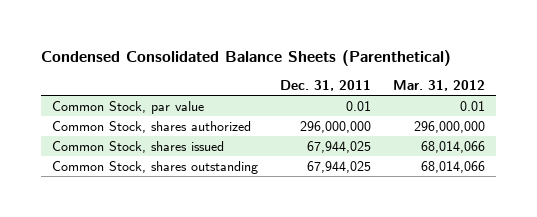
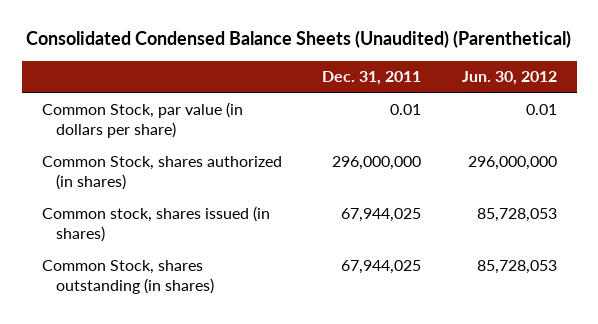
[40,49,451,66] Condensed Consolidated Balance Sheets (Parenthetical) -> [26,30,572,49] Consolidated Condensed Balance Sheets (Unaudited) (Parenthetical)
[392,80,485,92] Mar. 31, 2012 -> none
none -> [461,71,557,86] Jun. 30, 2012
[51,100,204,114] Common Stock, par value -> [41,102,243,139] Common Stock, par value (in dollars per share)
[51,120,251,133] Common Stock, shares authorized -> [41,156,282,191] Common Stock, shares authorized (in shares)
[51,140,224,153] Common Stock, shares issued -> [41,206,270,243] Common stock, shares issued (in shares)
[51,160,258,174] Common Stock, shares outstanding -> [41,260,215,295] Common Stock, shares outstanding (in shares)

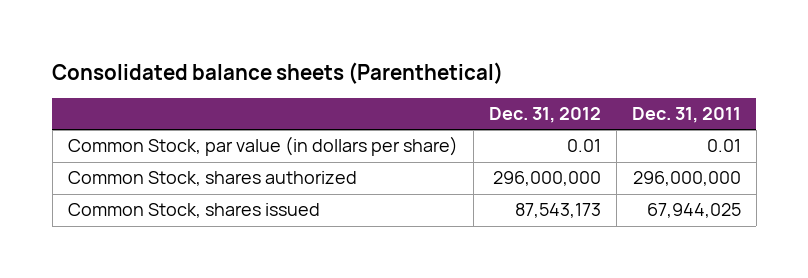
[26,30,572,49] Consolidated Condensed Balance Sheets (Unaudited) (Parenthetical) -> [52,61,504,84] Consolidated balance sheets (Parenthetical)
[461,71,557,86] Jun. 30, 2012 -> none
none -> [488,106,601,123] Dec. 31, 2012
[41,260,215,295] Common Stock, shares outstanding (in shares) -> none
[41,156,282,191] Common Stock, shares authorized (in shares) -> [67,171,357,187] Common Stock, shares authorized
[41,206,270,243] Common stock, shares issued (in shares) -> [67,203,320,219] Common Stock, shares issued

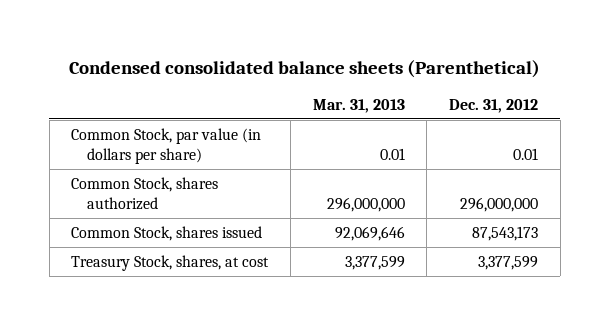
[52,61,504,84] Consolidated balance sheets (Parenthetical) -> [68,59,540,78] Condensed consolidated balance sheets (Parenthetical)
[631,106,741,123] Dec. 31, 2011 -> none
none -> [312,98,405,113] Mar. 31, 2013
none -> [71,254,270,271] Treasury Stock, shares, at cost

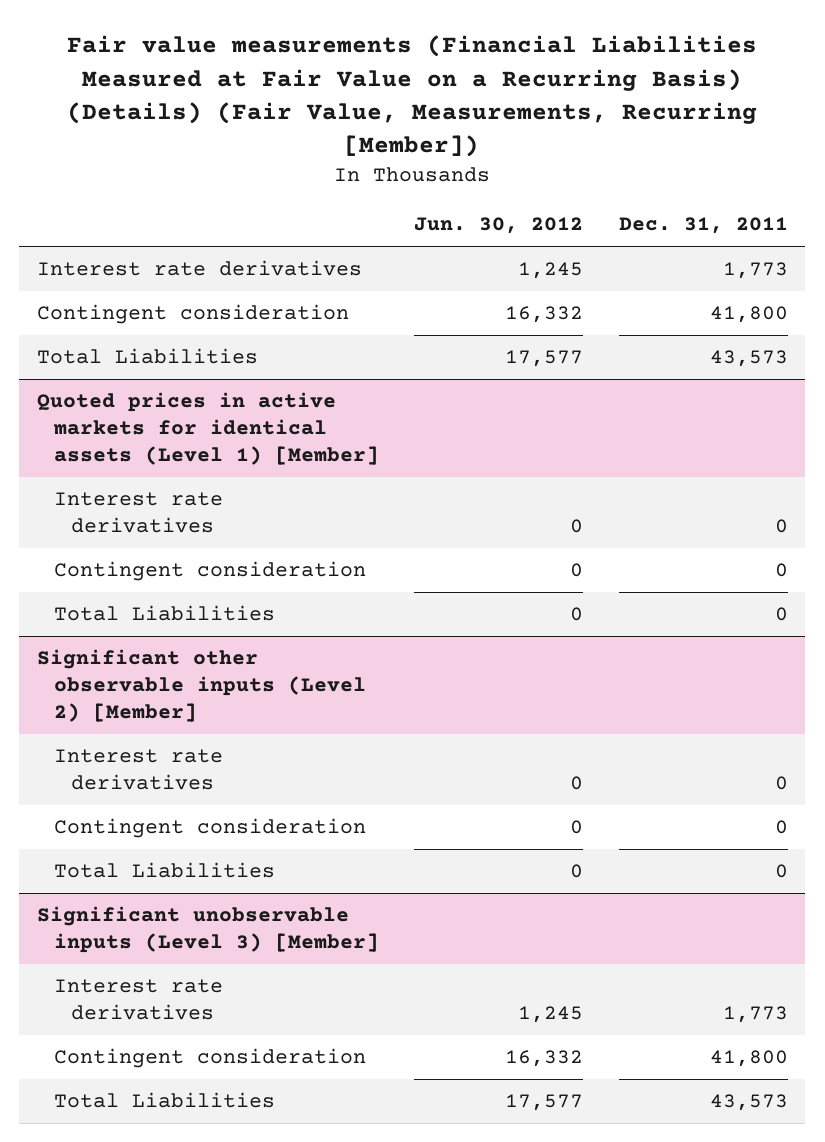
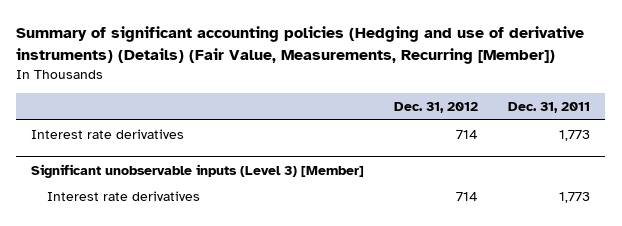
[67,35,758,158] Fair value measurements (Financial Liabilities Measured at Fair Value on a Recurring Basis) (Details) (Fair Value, Measurements, Recurring [Member]) -> [16,25,585,64] Summary of significant accounting policies (Hedging and use of derivative instruments) (Details) (Fair Value, Measurements, Recurring [Member])
[414,217,584,235] Jun. 30, 2012 -> none
none -> [394,102,479,114] Dec. 31, 2012
[36,304,349,325] Contingent consideration -> none
[36,348,258,365] Total Liabilities -> none
[36,392,379,466] Quoted prices in active markets for identical assets (Level 1) [Member] -> none
[53,492,223,534] Interest rate derivatives -> none
[53,561,366,582] Contingent consideration -> none
[53,605,275,622] Total Liabilities -> none
[36,649,366,723] Significant other observable inputs (Level 2) [Member] -> none
[53,749,223,791] Interest rate derivatives -> none
[53,818,366,839] Contingent consideration -> none
[53,862,275,879] Total Liabilities -> none
[53,1048,366,1069] Contingent consideration -> none
[53,1092,275,1109] Total Liabilities -> none

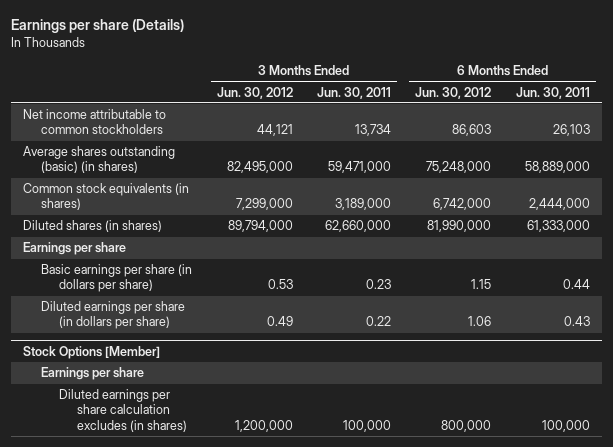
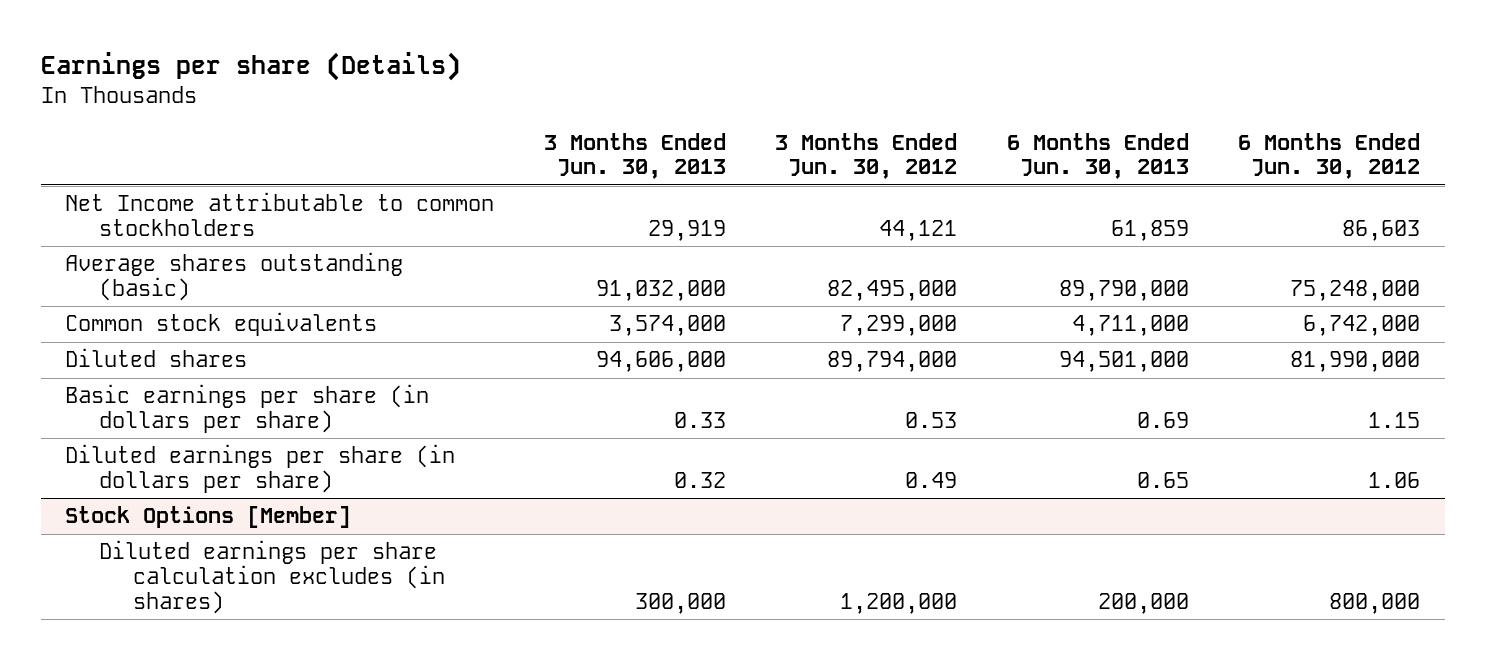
[317,86,392,99] Jun. 30, 2011 -> none
[515,86,590,99] Jun. 30, 2011 -> none
none -> [543,132,726,180] 3 Months Ended Jun. 30, 2013
none -> [1006,132,1189,180] 6 Months Ended Jun. 30, 2013
[23,242,127,256] Earnings per share -> none
[23,109,167,135] Net income attributable to common stockholders -> [65,192,495,237] Net Income attributable to common stockholders
[23,146,176,174] Average shares outstanding (basic) (in shares) -> [65,252,404,302] Average shares outstanding (basic)
[23,183,190,211] Common stock equivalents (in shares) -> [65,312,378,337] Common stock equivalents
[23,220,163,233] Diluted shares (in shares) -> [65,348,248,368] Diluted shares
[41,367,145,381] Earnings per share -> none

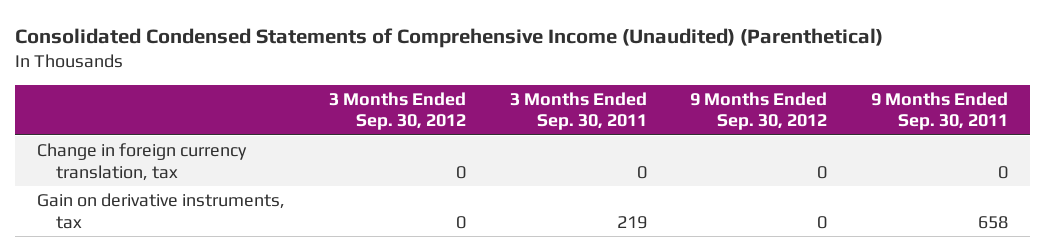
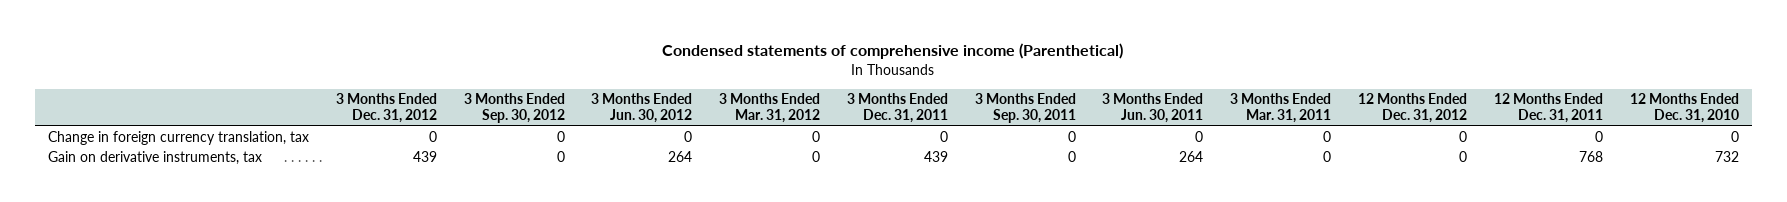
[14,27,883,48] Consolidated Condensed Statements of Comprehensive Income (Unaudited) (Parenthetical) -> [662,43,1124,60] Condensed statements of comprehensive income (Parenthetical)
[690,91,828,131] 9 Months Ended Sep. 30, 2012 -> none
[871,91,1009,131] 9 Months Ended Sep. 30, 2011 -> none
none -> [335,93,437,124] 3 Months Ended Dec. 31, 2012
none -> [591,93,693,124] 3 Months Ended Jun. 30, 2012
none -> [719,93,821,124] 3 Months Ended Mar. 31, 2012
none -> [846,93,948,124] 3 Months Ended Dec. 31, 2011
none -> [1102,93,1204,124] 3 Months Ended Jun. 30, 2011
none -> [1230,93,1332,124] 3 Months Ended Mar. 31, 2011
none -> [1358,93,1468,124] 12 Months Ended Dec. 31, 2012
none -> [1493,93,1603,124] 12 Months Ended Dec. 31, 2011
none -> [1629,93,1739,124] 12 Months Ended Dec. 31, 2010
[616,215,647,229] 219 -> [1067,151,1076,163] 0

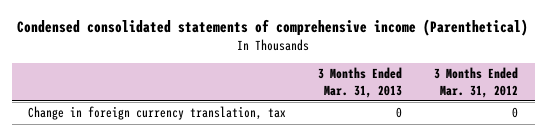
[662,43,1124,60] Condensed statements of comprehensive income (Parenthetical) -> [17,19,529,37] Condensed consolidated statements of comprehensive income (Parenthetical)
[335,93,437,124] 3 Months Ended Dec. 31, 2012 -> none
[463,93,565,124] 3 Months Ended Sep. 30, 2012 -> none
[591,93,693,124] 3 Months Ended Jun. 30, 2012 -> none
[846,93,948,124] 3 Months Ended Dec. 31, 2011 -> none
[974,93,1076,124] 3 Months Ended Sep. 30, 2011 -> none
[1102,93,1204,124] 3 Months Ended Jun. 30, 2011 -> none
[1230,93,1332,124] 3 Months Ended Mar. 31, 2011 -> none
[1358,93,1468,124] 12 Months Ended Dec. 31, 2012 -> none
[1493,93,1603,124] 12 Months Ended Dec. 31, 2011 -> none
[1629,93,1739,124] 12 Months Ended Dec. 31, 2010 -> none
none -> [318,66,403,98] 3 Months Ended Mar. 31, 2013
[47,151,262,166] Gain on derivative instruments, tax -> none

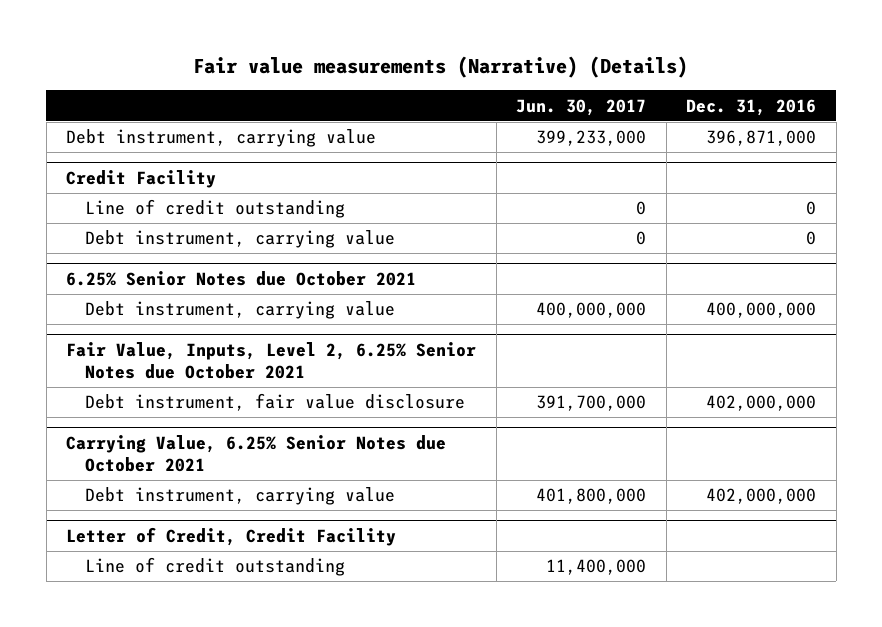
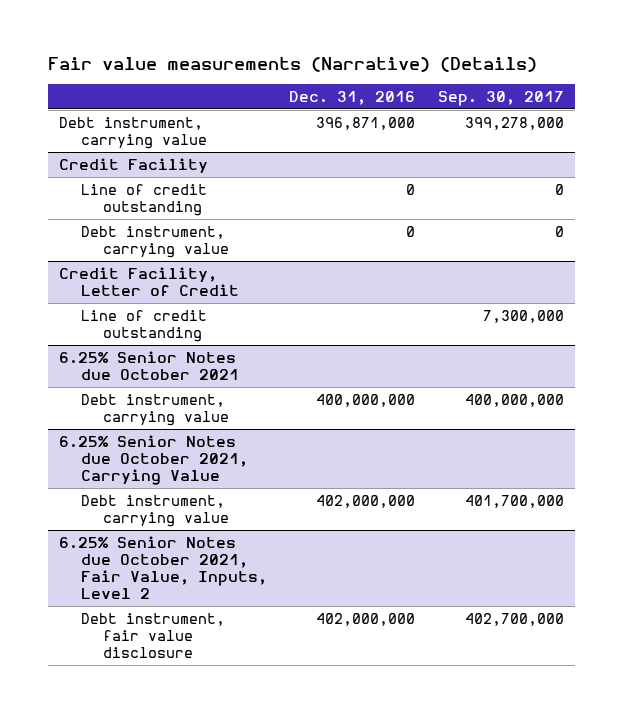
[516,98,647,116] Jun. 30, 2017 -> none
none -> [437,91,564,107] Sep. 30, 2017
none -> [58,266,239,296] Credit Facility, Letter of Credit
none -> [80,309,207,342] Line of credit outstanding
[66,342,477,379] Fair Value, Inputs, Level 2, 6.25% Senior Notes due October 2021 -> none
[85,393,466,412] Debt instrument, fair value disclosure -> none
[66,435,447,472] Carrying Value, 6.25% Senior Notes due October 2021 -> [58,434,248,486] 6.25% Senior Notes due October 2021, Carrying Value
[66,527,397,547] Letter of Credit, Credit Facility -> none
[85,557,346,577] Line of credit outstanding -> none
none -> [58,535,267,600] 6.25% Senior Notes due October 2021, Fair Value, Inputs, Level 2
none -> [80,612,225,659] Debt instrument, fair value disclosure

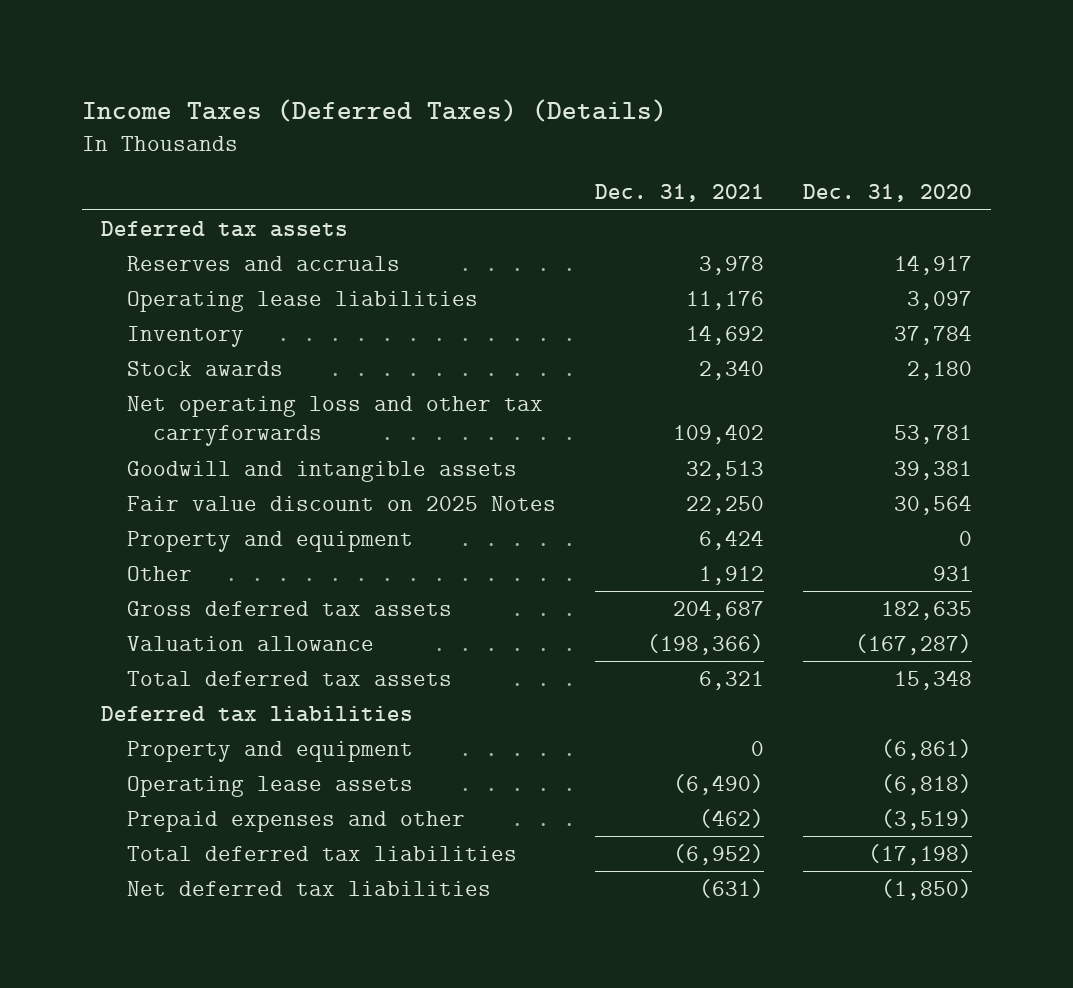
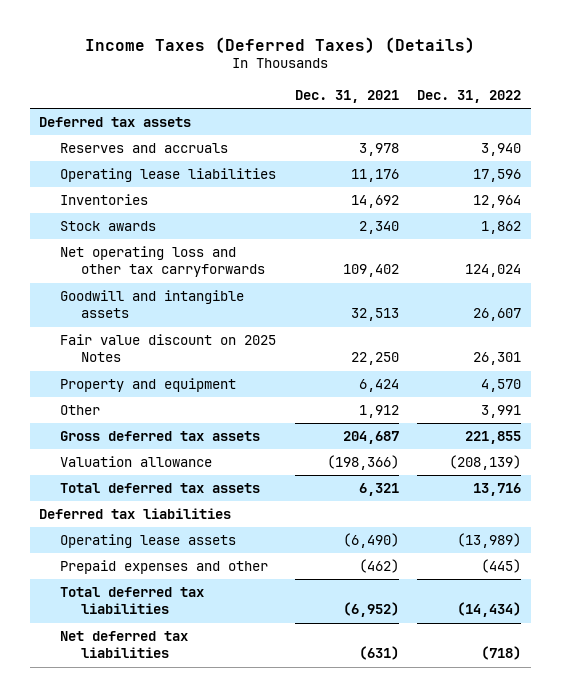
[802,184,972,203] Dec. 31, 2020 -> none
none -> [417,89,522,103] Dec. 31, 2022
[127,325,245,347] Inventory -> [60,194,149,206] Inventories
[127,740,414,762] Property and equipment -> none

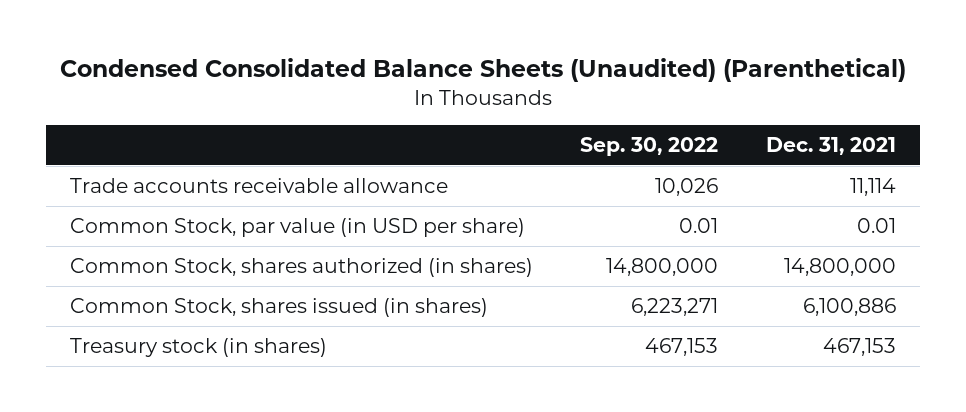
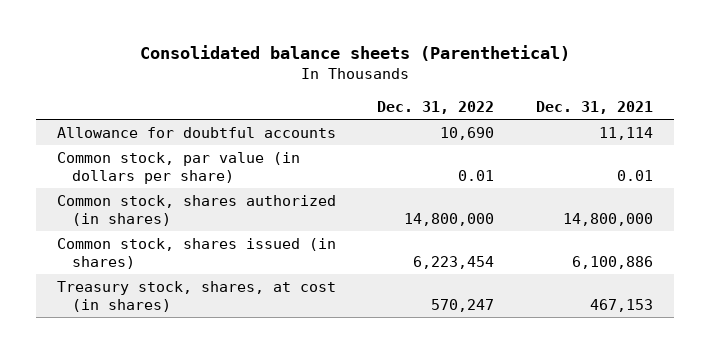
[59,58,906,83] Condensed Consolidated Balance Sheets (Unaudited) (Parenthetical) -> [139,44,570,61] Consolidated balance sheets (Parenthetical)
[580,137,719,157] Sep. 30, 2022 -> none
none -> [377,101,495,115] Dec. 31, 2022
[69,177,448,193] Trade accounts receivable allowance -> [56,127,336,139] Allowance for doubtful accounts
[69,217,525,237] Common Stock, par value (in USD per share) -> [56,152,300,184] Common stock, par value (in dollars per share)
[69,257,533,277] Common Stock, shares authorized (in shares) -> [56,195,336,226] Common stock, shares authorized (in shares)
[69,297,488,317] Common Stock, shares issued (in shares) -> [56,238,336,269] Common stock, shares issued (in shares)
[69,337,327,357] Treasury stock (in shares) -> [56,281,336,312] Treasury stock, shares, at cost (in shares)

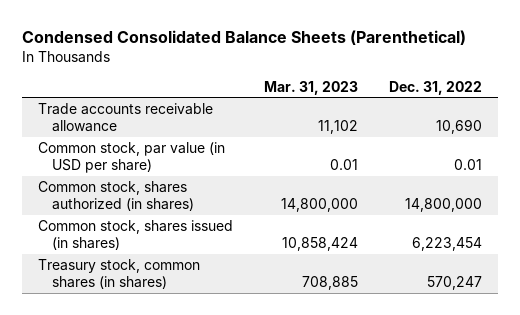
[139,44,570,61] Consolidated balance sheets (Parenthetical) -> [21,30,466,46] Condensed Consolidated Balance Sheets (Parenthetical)
[535,101,653,115] Dec. 31, 2021 -> none
none -> [264,80,359,95] Mar. 31, 2023
[56,127,336,139] Allowance for doubtful accounts -> [37,102,213,133] Trade accounts receivable allowance
[56,152,300,184] Common stock, par value (in dollars per share) -> [37,141,225,174] Common stock, par value (in USD per share)
[56,281,336,312] Treasury stock, shares, at cost (in shares) -> [37,258,200,290] Treasury stock, common shares (in shares)

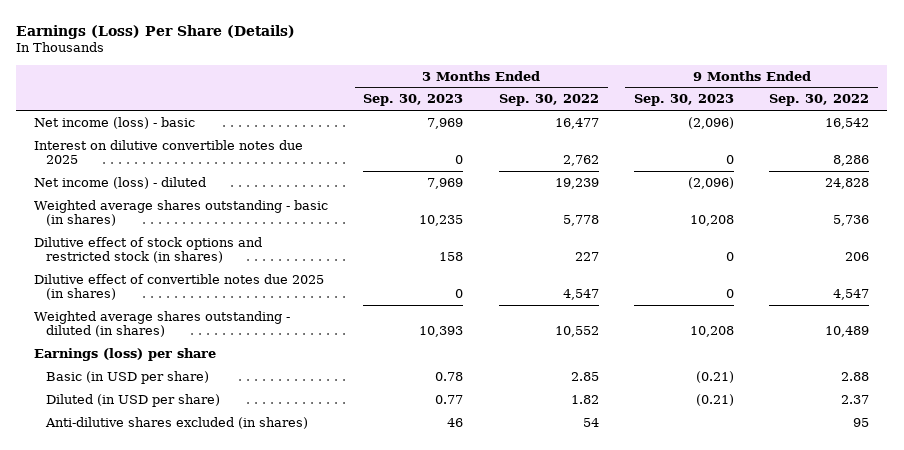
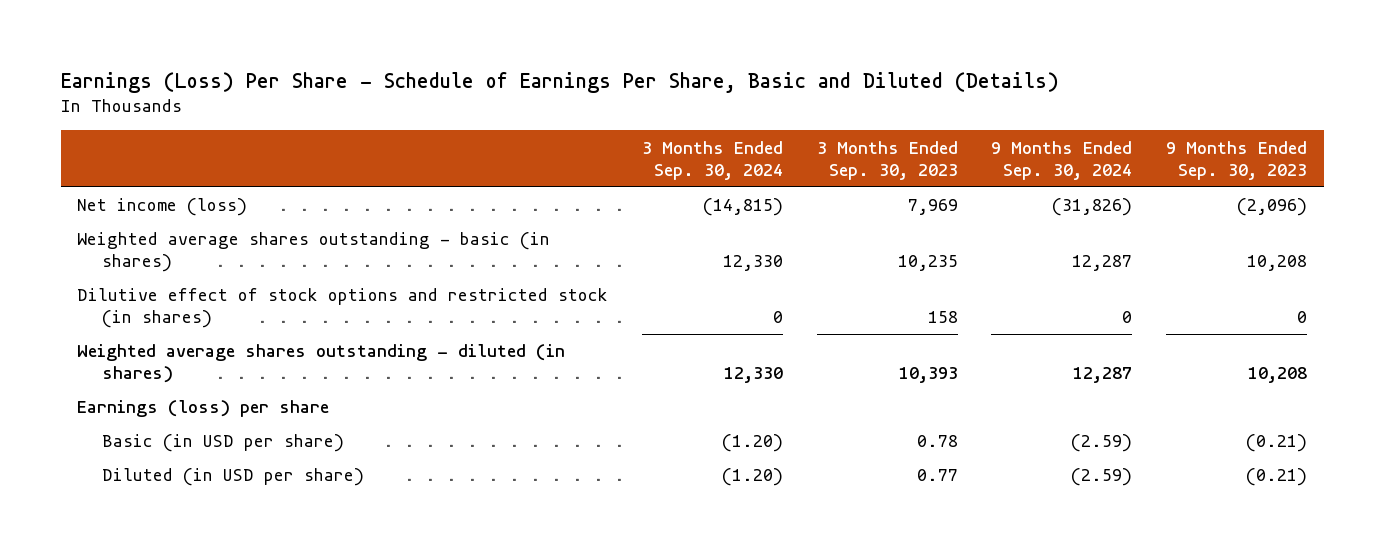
[16,24,296,39] Earnings (Loss) Per Share (Details) -> [60,72,1059,94] Earnings (Loss) Per Share - Schedule of Earnings Per Share, Basic and Diluted (Details)
[498,94,599,107] Sep. 30, 2022 -> none
[769,94,870,107] Sep. 30, 2022 -> none
none -> [641,140,783,180] 3 Months Ended Sep. 30, 2024
none -> [991,140,1133,180] 9 Months Ended Sep. 30, 2024
[34,139,304,165] Interest on dilutive convertible notes due 2025 -> none
[34,176,207,189] Net income (loss) - diluted -> none
[34,116,196,129] Net income (loss) - basic -> [77,198,248,217] Net income (loss)
[34,273,325,301] Dilutive effect of convertible notes due 2025 (in shares) -> none
[45,416,309,429] Anti-dilutive shares excluded (in shares) -> none

